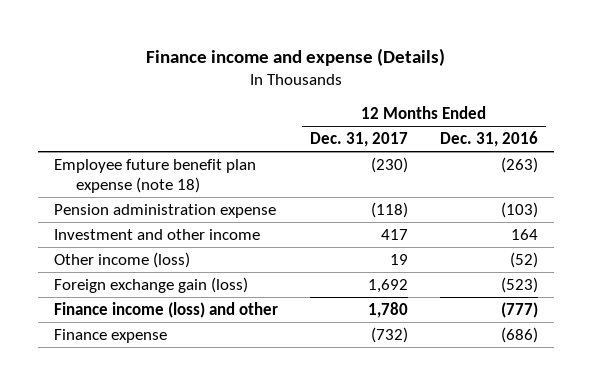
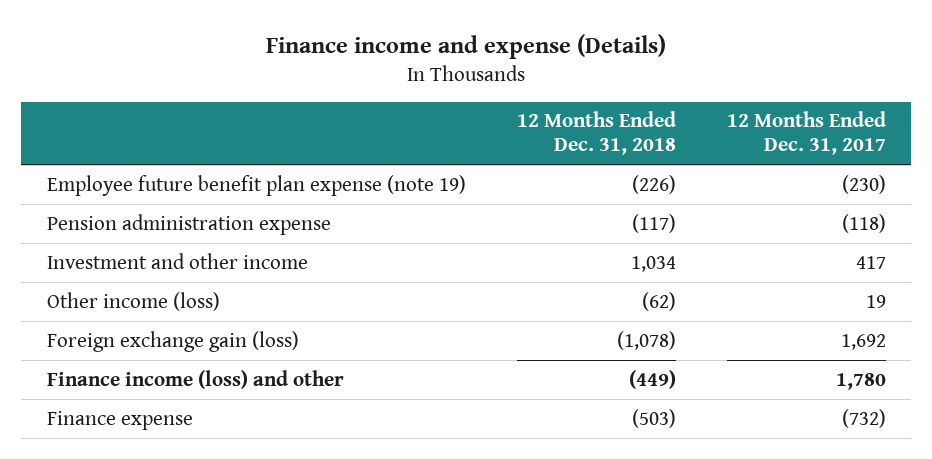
[439,131,538,148] Dec. 31, 2016 -> none
none -> [516,111,676,156] 12 Months Ended Dec. 31, 2018
[53,158,256,194] Employee future benefit plan expense (note 18) -> [46,174,466,196] Employee future benefit plan expense (note 19)

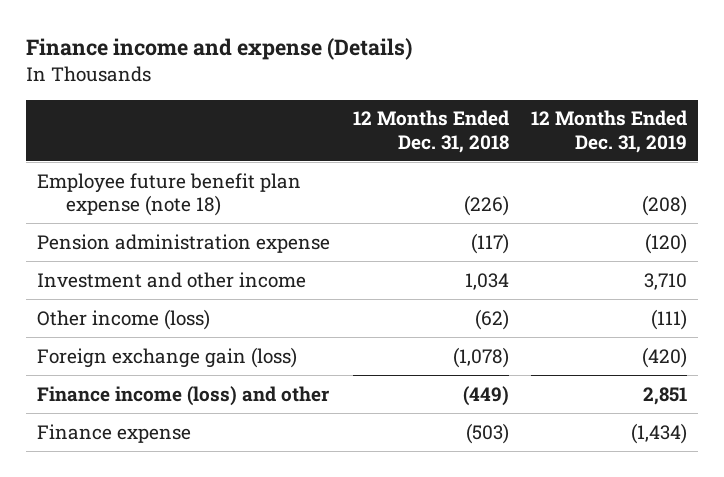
[726,111,886,156] 12 Months Ended Dec. 31, 2017 -> none
none -> [530,110,687,153] 12 Months Ended Dec. 31, 2019
[46,174,466,196] Employee future benefit plan expense (note 19) -> [37,172,302,216] Employee future benefit plan expense (note 18)

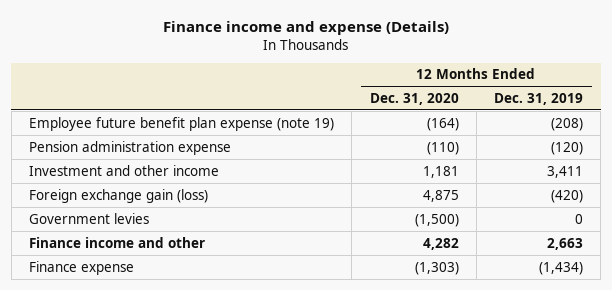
[352,110,509,153] 12 Months Ended Dec. 31, 2018 -> none
none -> [369,92,459,105] Dec. 31, 2020
[37,172,302,216] Employee future benefit plan expense (note 18) -> [29,116,335,131] Employee future benefit plan expense (note 19)
[37,308,211,330] Other income (loss) -> none
[643,272,687,290] 3,710 -> [547,165,584,178] 3,411
none -> [29,212,150,224] Government levies
[37,385,330,406] Finance income (loss) and other -> [29,236,206,248] Finance income and other
[642,386,687,405] 2,851 -> [547,237,584,250] 2,663

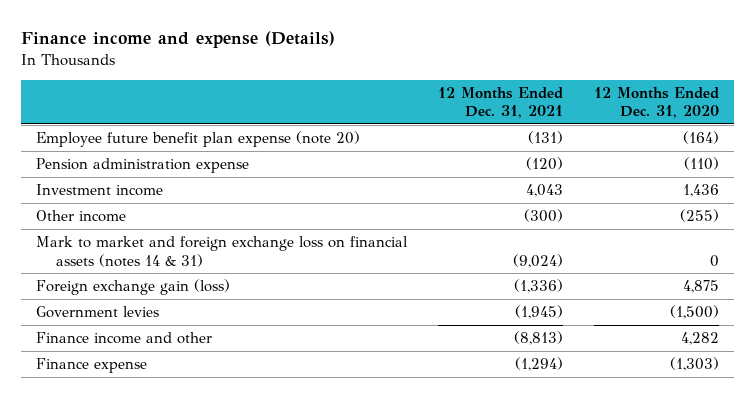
[494,92,584,105] Dec. 31, 2019 -> none
none -> [437,86,563,119] 12 Months Ended Dec. 31, 2021
[29,116,335,131] Employee future benefit plan expense (note 19) -> [36,130,361,147] Employee future benefit plan expense (note 20)
[29,164,220,176] Investment and other income -> [36,183,164,196] Investment income
[422,165,459,178] 1,181 -> [682,183,719,197] 1,436
none -> [36,209,127,222] Other income
none -> [36,235,409,267] Mark to market and foreign exchange loss on financial assets (notes 14 & 31)

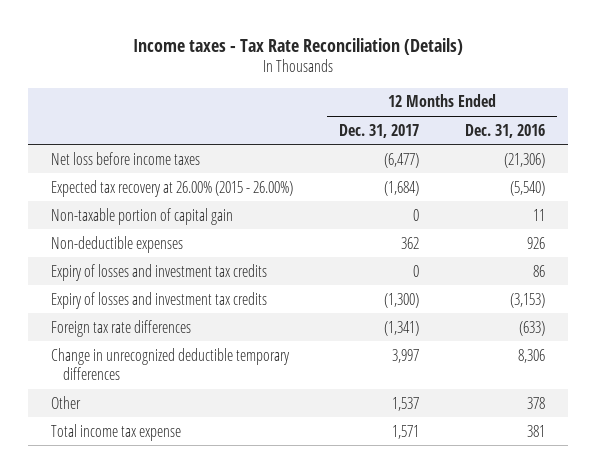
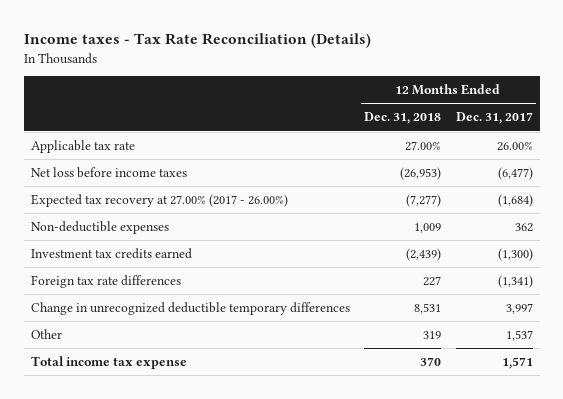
[464,123,545,138] Dec. 31, 2016 -> none
none -> [364,112,442,125] Dec. 31, 2018
none -> [30,140,135,154] Applicable tax rate
[50,207,233,225] Non-taxable portion of capital gain -> none
[50,179,293,197] Expected tax recovery at 26.00% (2015 - 26.00%) -> [30,194,288,208] Expected tax recovery at 27.00% (2017 - 26.00%)
[50,263,267,281] Expiry of losses and investment tax credits -> none
[50,291,267,309] Expiry of losses and investment tax credits -> [30,248,192,260] Investment tax credits earned

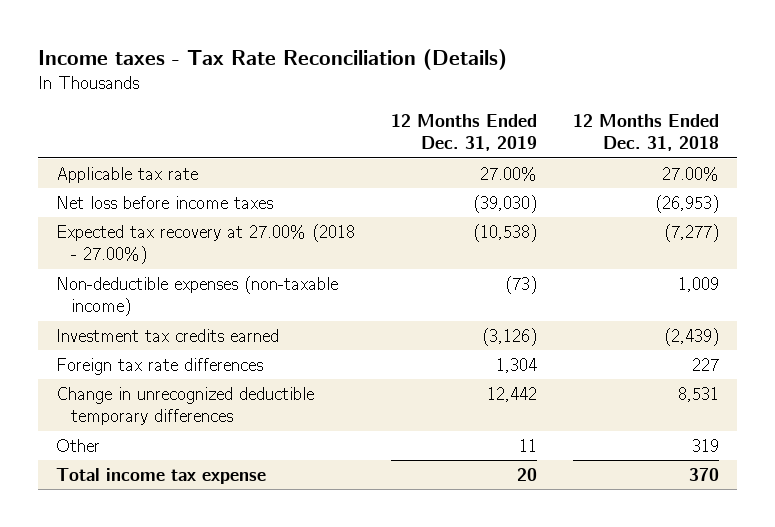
[455,112,533,125] Dec. 31, 2017 -> none
none -> [390,114,537,152] 12 Months Ended Dec. 31, 2019
[30,194,288,208] Expected tax recovery at 27.00% (2017 - 26.00%) -> [55,223,355,264] Expected tax recovery at 27.00% (2018 - 27.00%)
[30,221,169,235] Non-deductible expenses -> [55,275,338,316] Non-deductible expenses (non-taxable income)

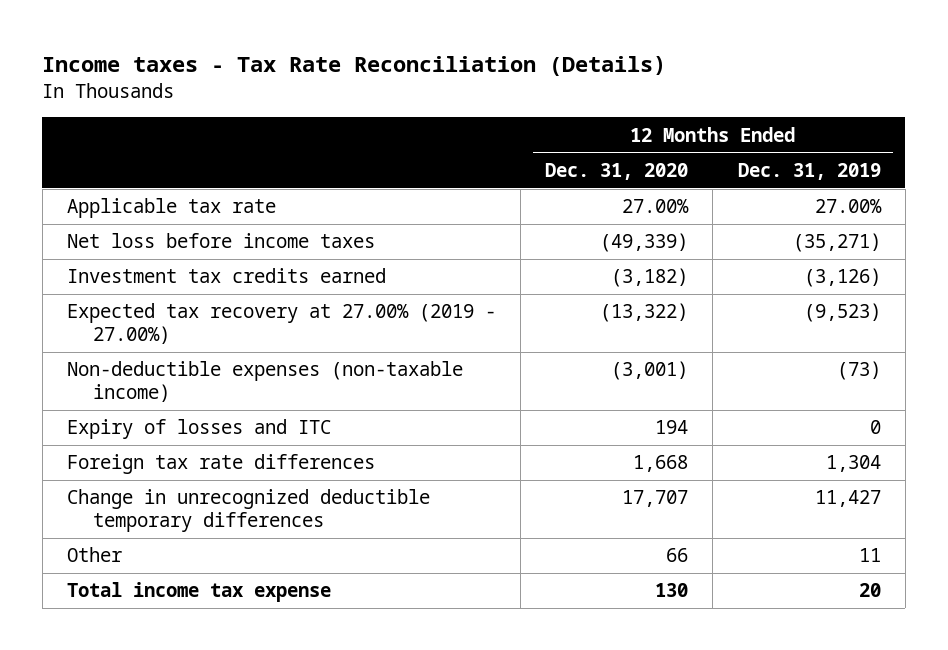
[573,114,720,152] 12 Months Ended Dec. 31, 2018 -> none
none -> [545,163,689,181] Dec. 31, 2020
[55,223,355,264] Expected tax recovery at 27.00% (2018 - 27.00%) -> none
[472,194,537,213] (39,030) -> [792,233,881,253] (35,271)
none -> [67,303,497,345] Expected tax recovery at 27.00% (2019 - 27.00%)
[55,275,338,316] Non-deductible expenses (non-taxable income) -> [67,361,464,403] Non-deductible expenses (non-taxable income)
none -> [67,419,332,440] Expiry of losses and ITC
[486,386,537,402] 12,442 -> [814,490,881,508] 11,427

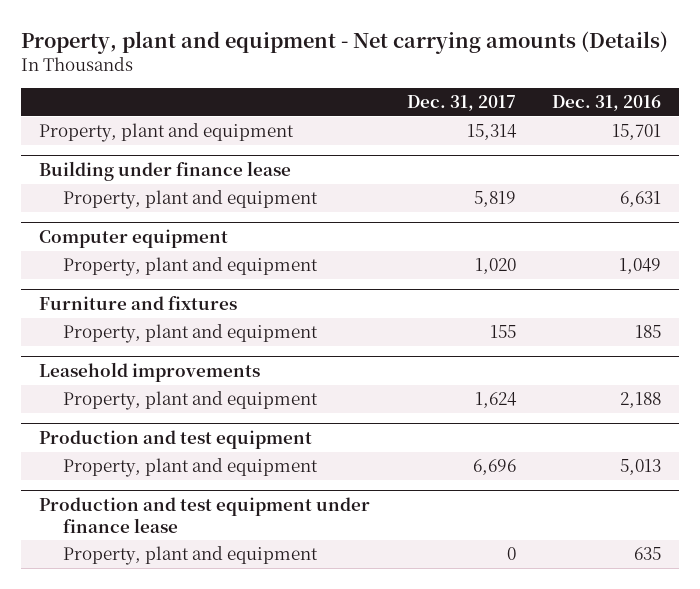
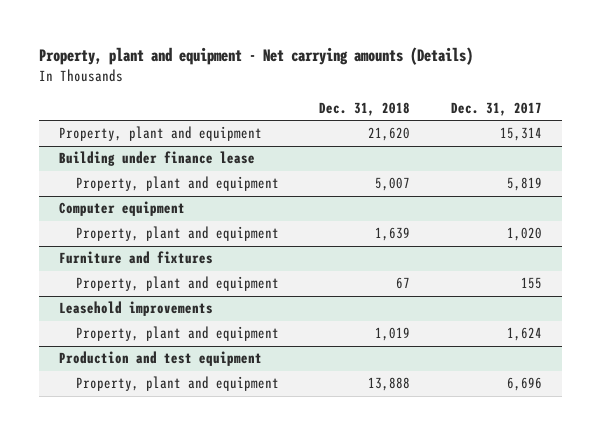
[552,95,662,112] Dec. 31, 2016 -> none
none -> [319,101,411,116] Dec. 31, 2018
[39,497,371,533] Production and test equipment under finance lease -> none
[63,546,319,566] Property, plant and equipment -> none

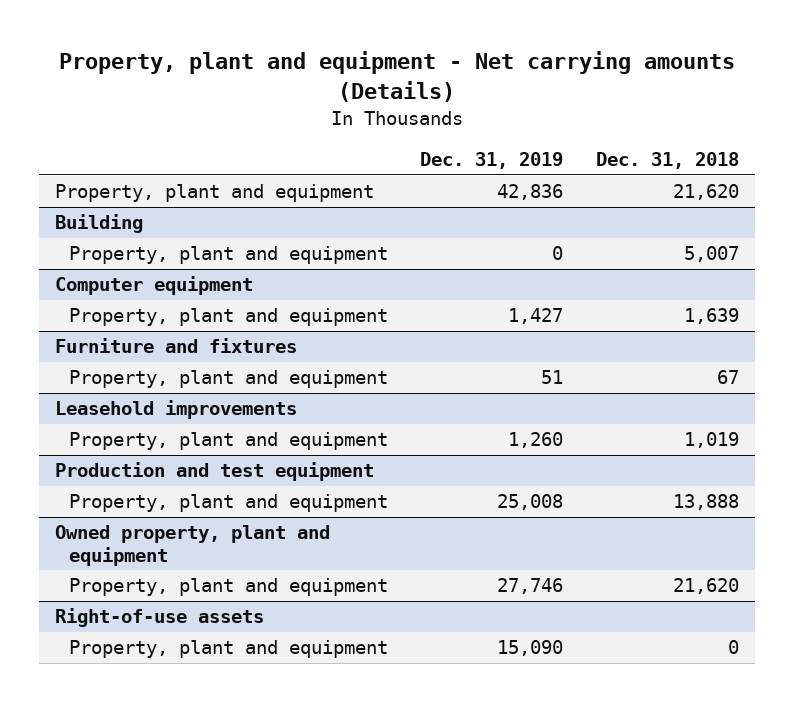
[450,101,542,116] Dec. 31, 2017 -> none
none -> [420,152,564,170] Dec. 31, 2019
[59,151,256,167] Building under finance lease -> [55,214,144,234] Building
none -> [55,525,331,567] Owned property, plant and equipment
none -> [69,578,389,597] Property, plant and equipment
none -> [55,608,265,628] Right-of-use assets
none -> [69,640,389,659] Property, plant and equipment

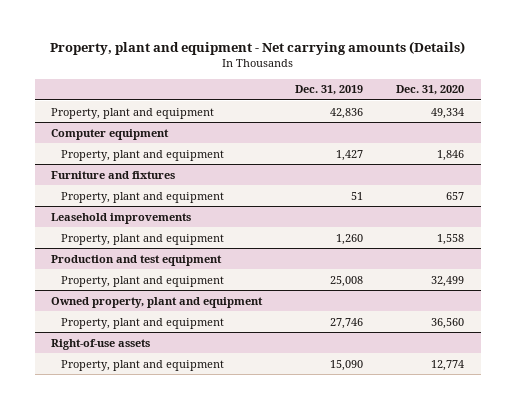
[595,152,739,170] Dec. 31, 2018 -> none
none -> [396,85,465,96] Dec. 31, 2020
[55,214,144,234] Building -> none
[69,246,389,265] Property, plant and equipment -> none

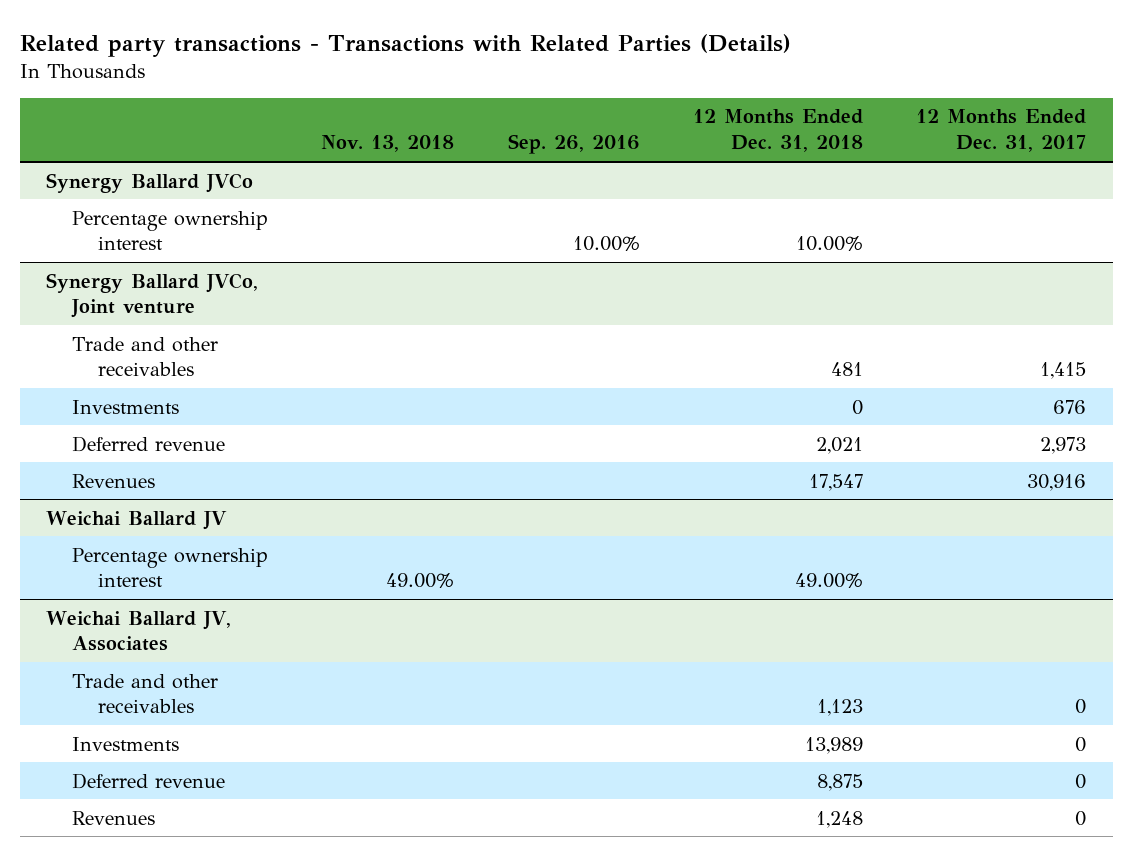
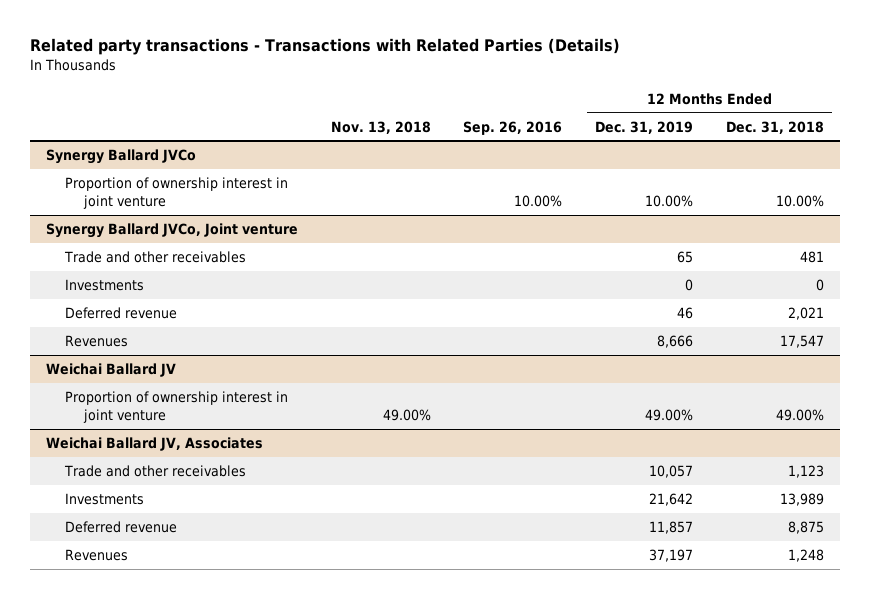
[916,109,1087,153] 12 Months Ended Dec. 31, 2017 -> none
none -> [595,120,694,134] Dec. 31, 2019
[72,210,269,251] Percentage ownership interest -> [64,177,288,209] Proportion of ownership interest in joint venture
[72,547,269,588] Percentage ownership interest -> [64,391,288,423] Proportion of ownership interest in joint venture

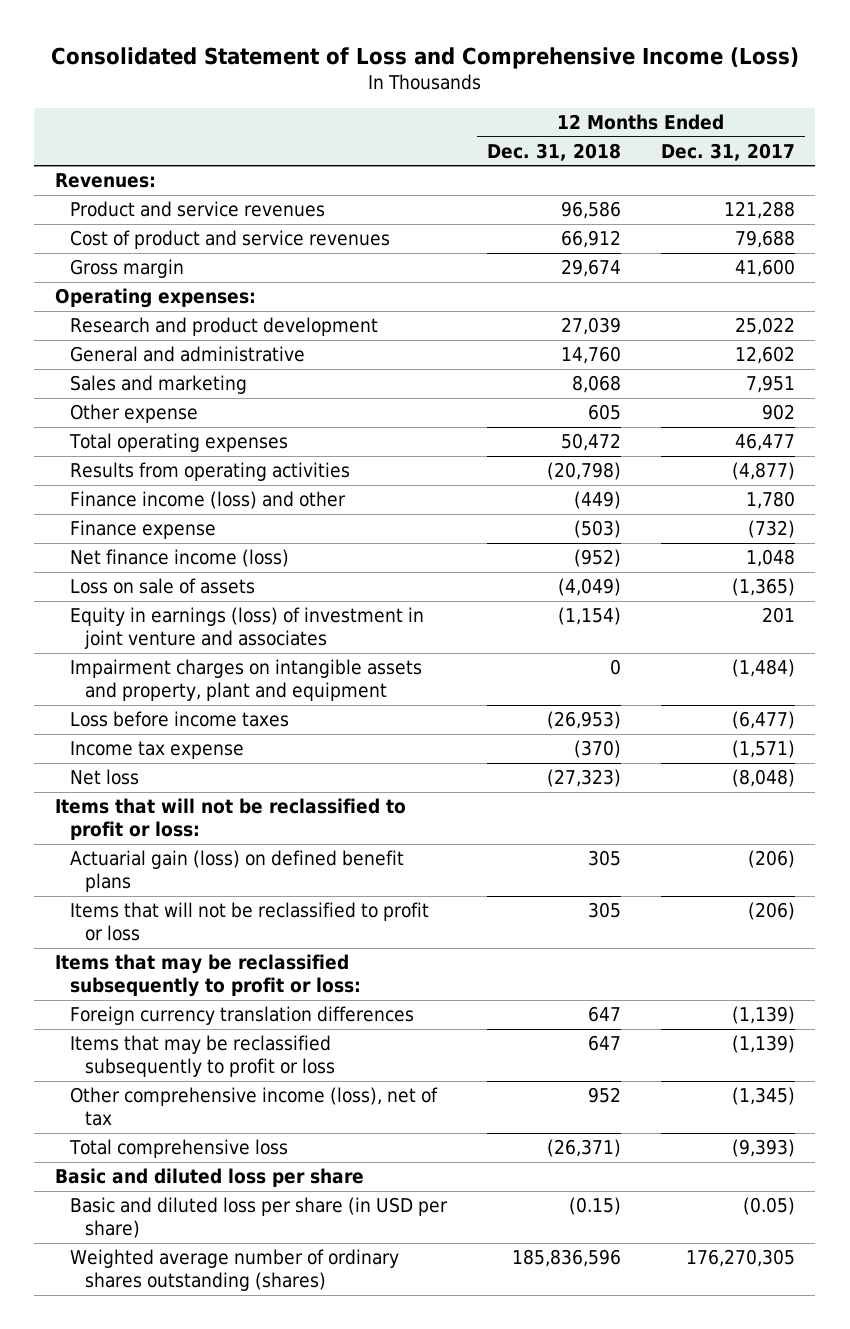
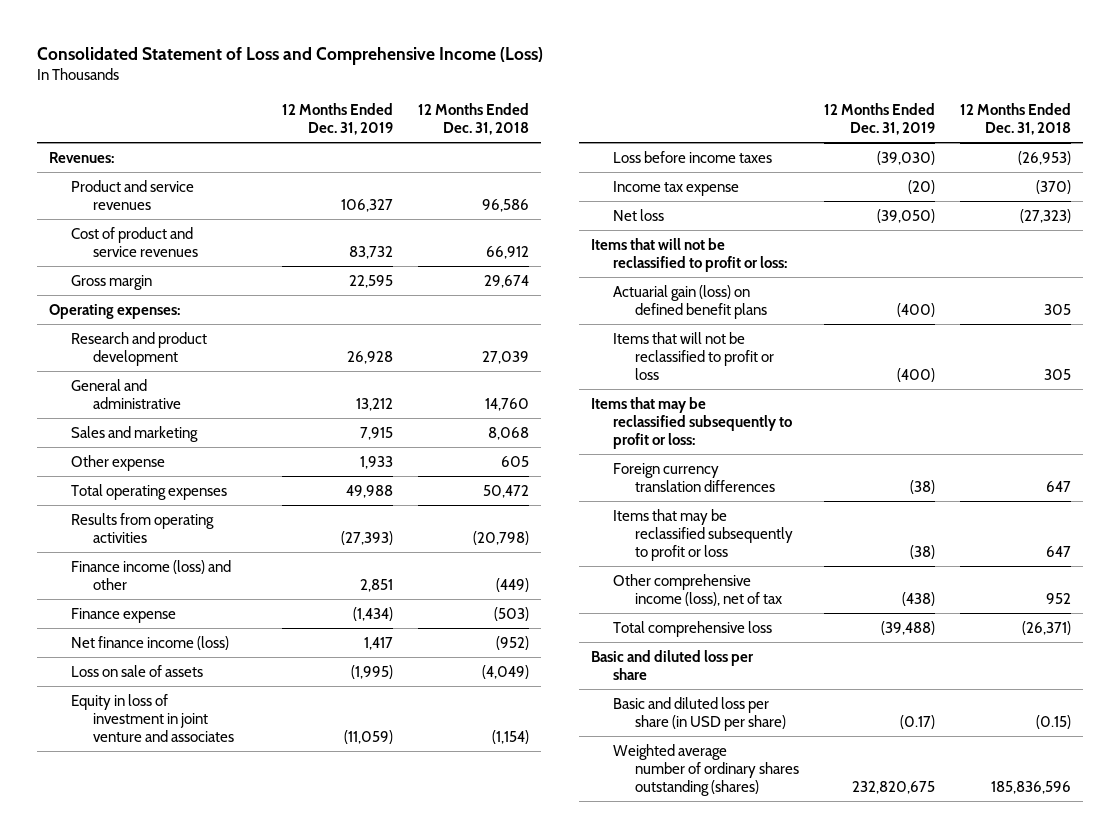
[661,142,796,161] Dec. 31, 2017 -> none
none -> [281,103,393,136] 12 Months Ended Dec. 31, 2019
[69,659,422,701] Impairment charges on intangible assets and property, plant and equipment -> none
[69,607,424,649] Equity in earnings (loss) of investment in joint venture and associates -> [71,693,234,742] Equity in loss of investment in joint venture and associates

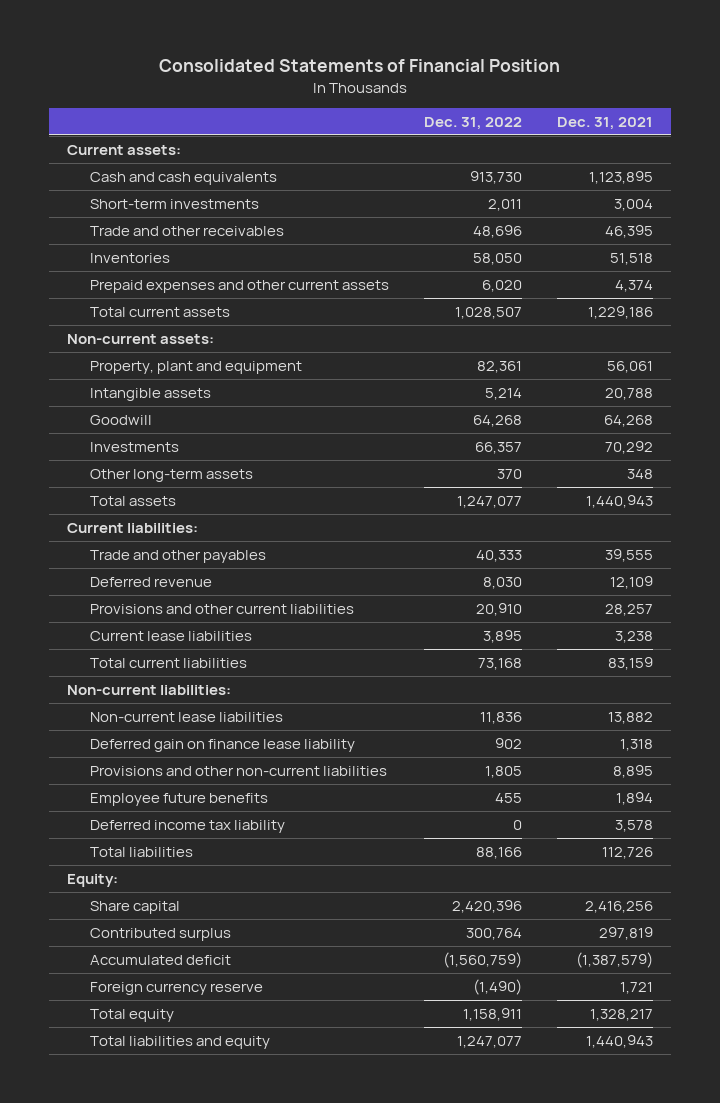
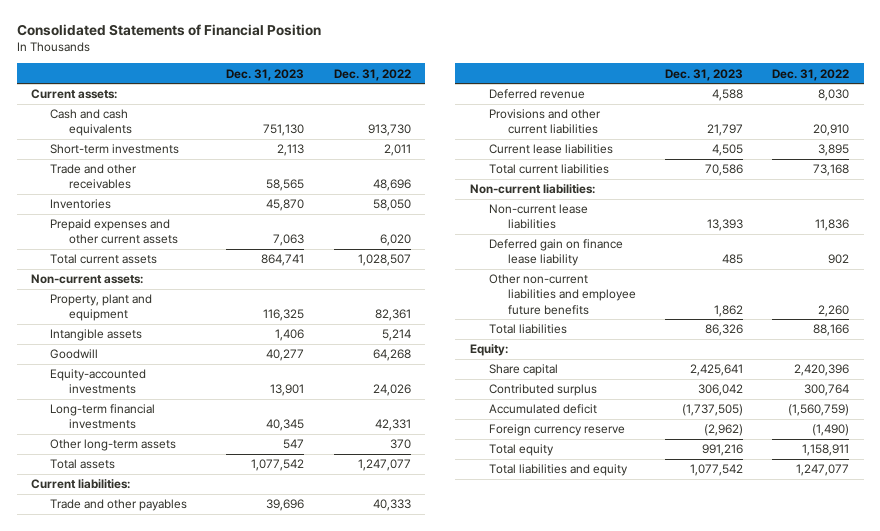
[557,117,654,131] Dec. 31, 2021 -> none
none -> [226,68,305,81] Dec. 31, 2023
[89,441,179,452] Investments -> [50,369,147,395] Equity-accounted investments
[475,441,523,454] 66,357 -> [372,384,411,397] 24,026
none -> [50,404,156,430] Long-term financial investments
[89,792,268,806] Employee future benefits -> none
[89,819,285,833] Deferred income tax liability -> none
[89,765,387,776] Provisions and other non-current liabilities -> [488,274,636,315] Other non-current liabilities and employee future benefits
[485,765,523,778] 1,805 -> [817,304,849,317] 2,260

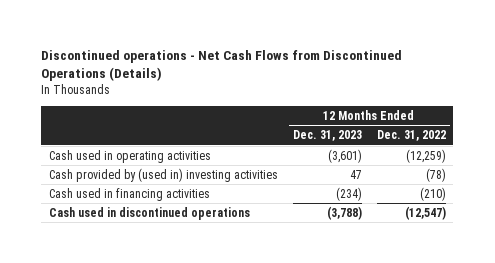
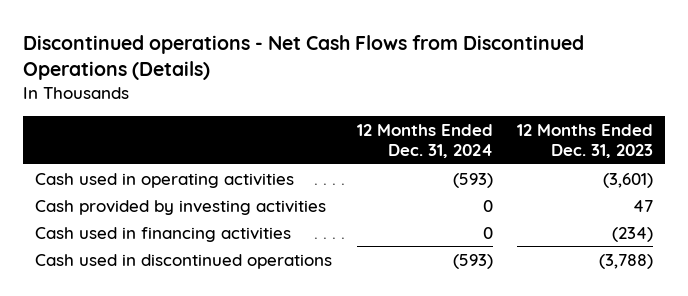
[376,130,446,142] Dec. 31, 2022 -> none
none -> [356,123,493,159] 12 Months Ended Dec. 31, 2024
[48,167,278,182] Cash provided by (used in) investing activities -> [35,199,327,215] Cash provided by investing activities

